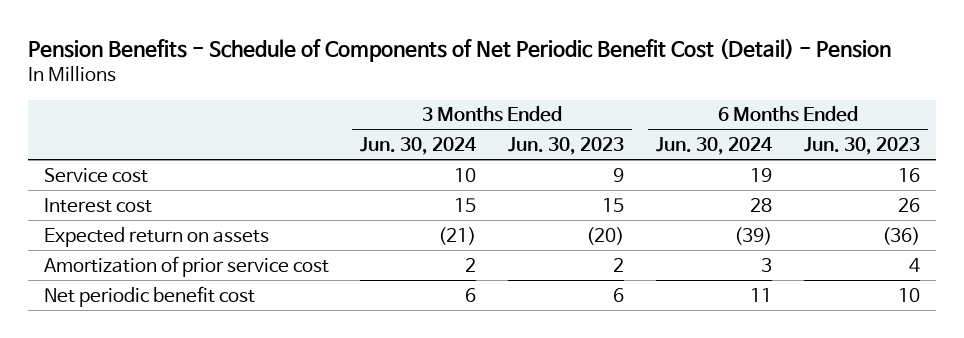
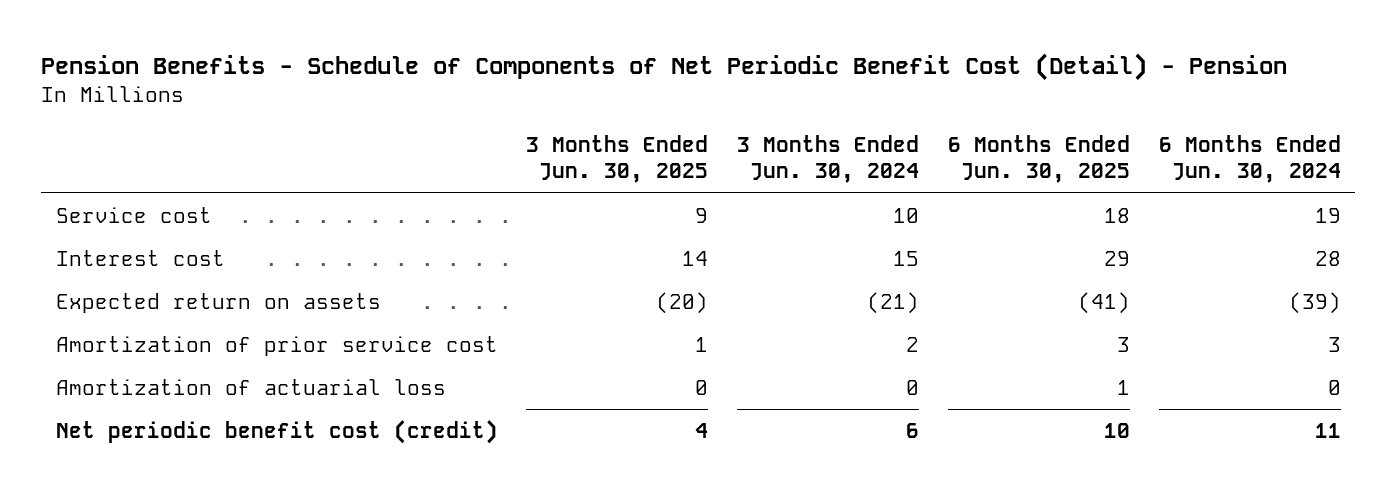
[508,137,625,156] Jun. 30, 2023 -> none
[804,137,921,156] Jun. 30, 2023 -> none
none -> [526,134,709,184] 3 Months Ended Jun. 30, 2025
none -> [947,134,1130,184] 6 Months Ended Jun. 30, 2025
none -> [55,378,446,395] Amortization of actuarial loss
[43,285,255,307] Net periodic benefit cost -> [55,419,498,444] Net periodic benefit cost (credit)

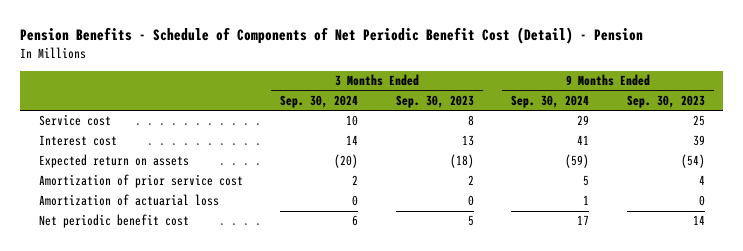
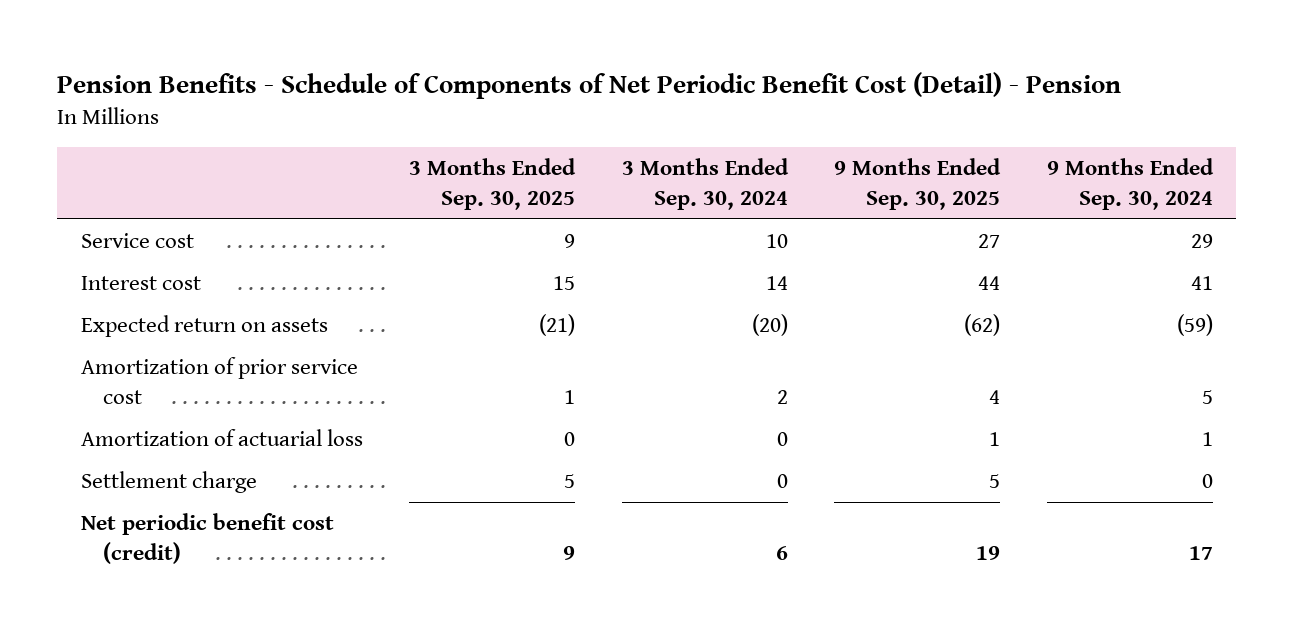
[395,94,474,108] Sep. 30, 2023 -> none
[626,94,705,108] Sep. 30, 2023 -> none
none -> [409,158,577,210] 3 Months Ended Sep. 30, 2025
none -> [834,158,1002,210] 9 Months Ended Sep. 30, 2025
none -> [80,471,257,494] Settlement charge
[38,214,189,229] Net periodic benefit cost -> [80,513,334,564] Net periodic benefit cost (credit)

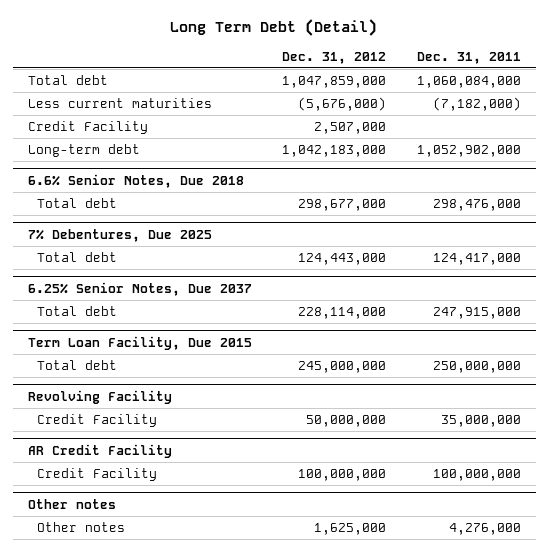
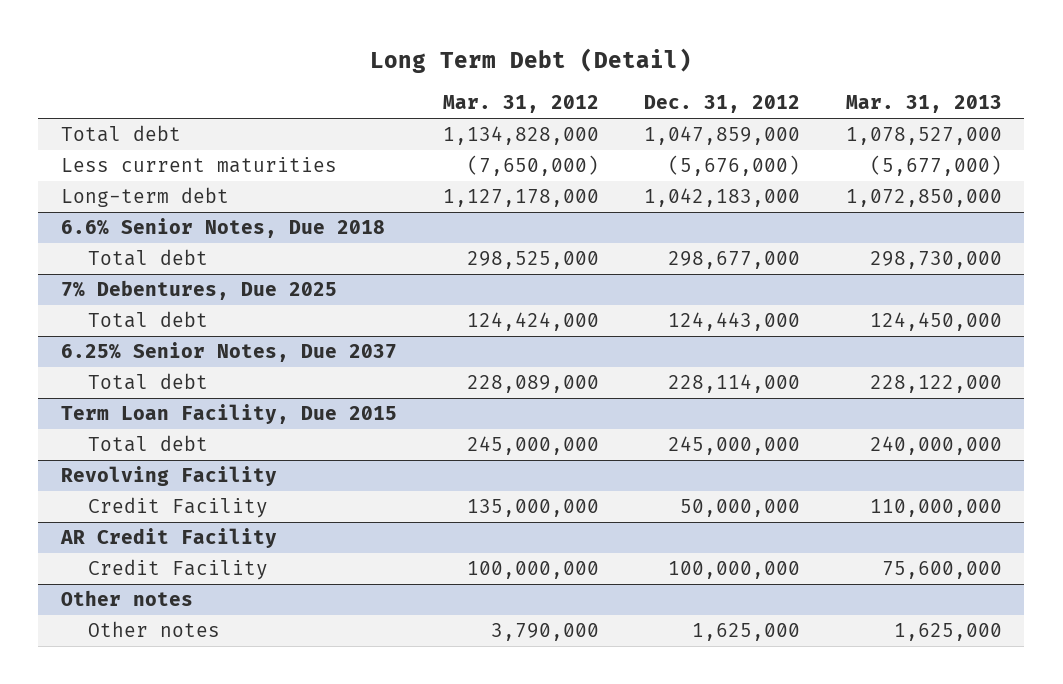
[416,51,521,64] Dec. 31, 2011 -> none
none -> [442,95,599,114] Mar. 31, 2012
none -> [845,95,1002,114] Mar. 31, 2013
[27,120,148,134] Credit Facility -> none

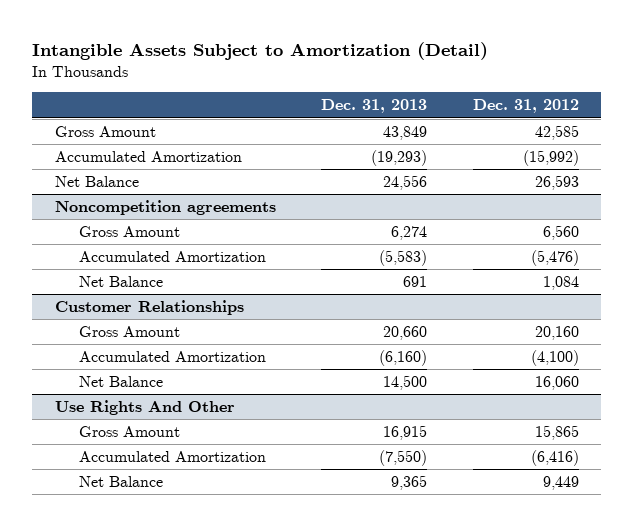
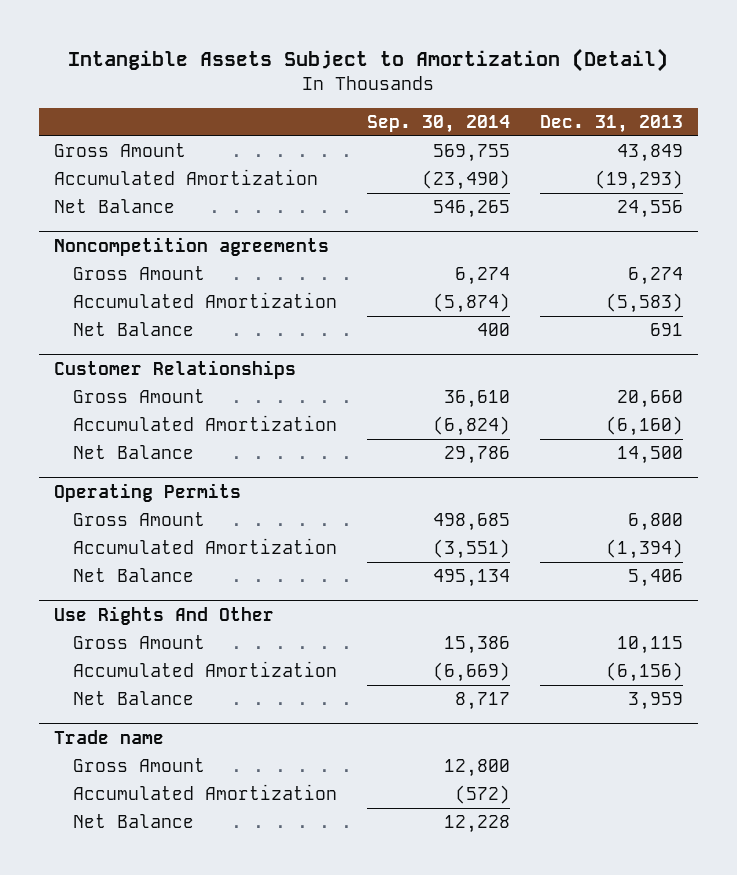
[472,99,579,114] Dec. 31, 2012 -> none
none -> [366,114,510,133] Sep. 30, 2014
none -> [54,482,242,502] Operating Permits
none -> [72,512,205,527] Gross Amount
none -> [72,538,337,555] Accumulated Amortization
none -> [72,568,194,583] Net Balance
[383,424,428,440] 16,915 -> [616,636,683,655] 10,115
[379,449,428,466] (7,550) -> [605,662,683,683] (6,156)
[391,474,428,490] 9,365 -> [627,692,683,711] 3,959
none -> [54,729,165,744] Trade name
none -> [72,758,205,773] Gross Amount
none -> [72,784,337,801] Accumulated Amortization
none -> [72,814,194,829] Net Balance

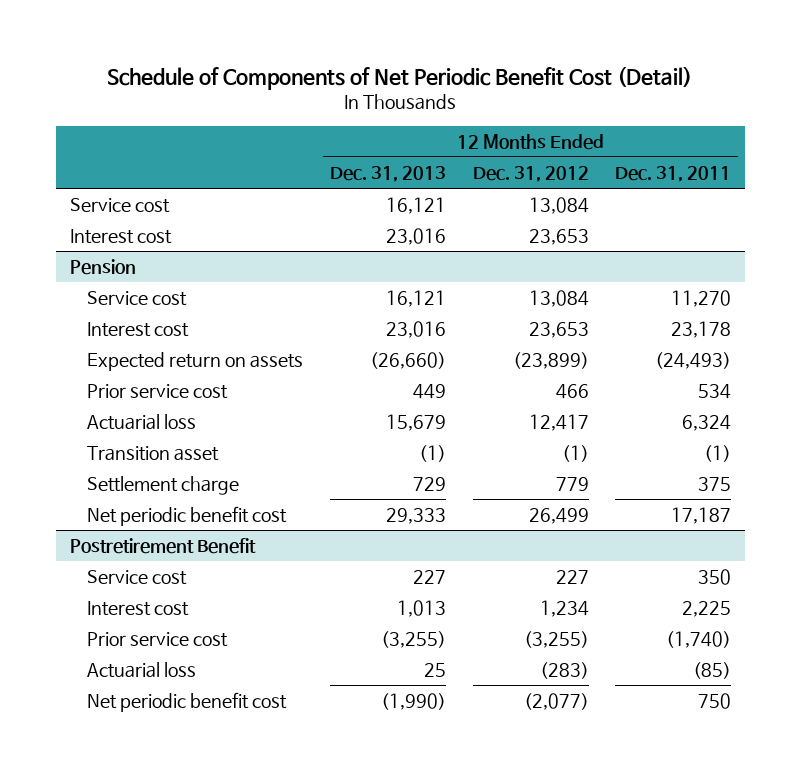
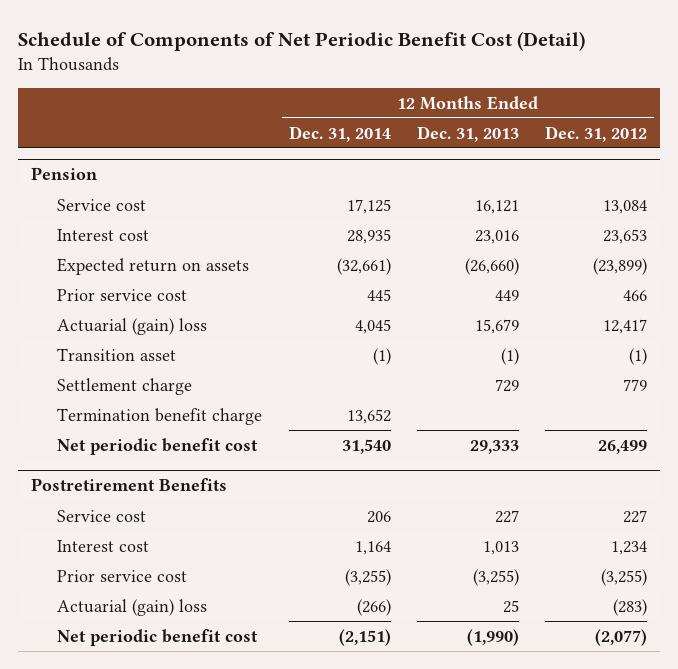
[615,165,732,182] Dec. 31, 2011 -> none
none -> [288,125,391,142] Dec. 31, 2014
[69,197,170,213] Service cost -> none
[69,228,172,244] Interest cost -> none
[87,413,197,430] Actuarial loss -> [57,317,208,335] Actuarial (gain) loss
none -> [57,407,263,425] Termination benefit charge
[69,537,256,554] Postretirement Benefit -> [31,478,228,492] Postretirement Benefits
[87,661,197,678] Actuarial loss -> [57,598,208,616] Actuarial (gain) loss

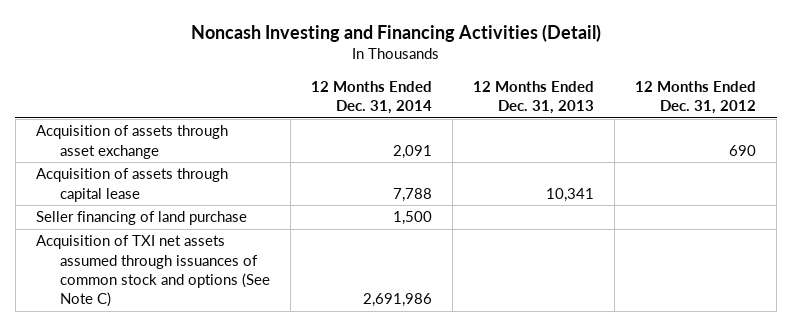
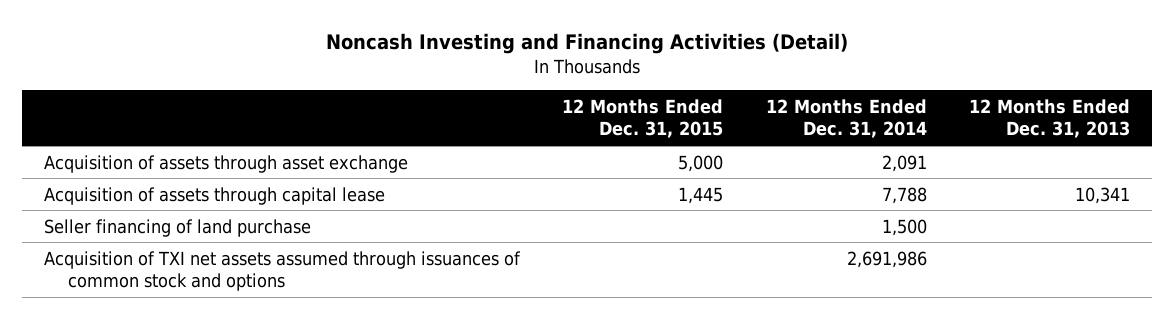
[635,80,757,114] 12 Months Ended Dec. 31, 2012 -> none
none -> [562,98,724,139] 12 Months Ended Dec. 31, 2015
[35,235,270,308] Acquisition of TXI net assets assumed through issuances of common stock and options (See Note C) -> [43,250,521,292] Acquisition of TXI net assets assumed through issuances of common stock and options

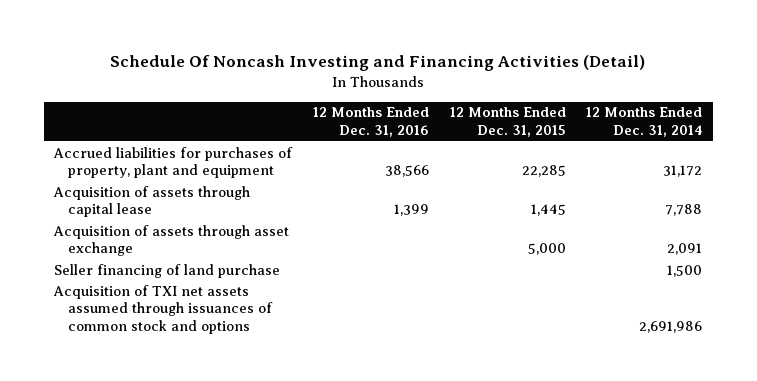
[325,33,848,55] Noncash Investing and Financing Activities (Detail) -> [110,55,646,72] Schedule Of Noncash Investing and Financing Activities (Detail)
[969,98,1131,139] 12 Months Ended Dec. 31, 2013 -> none
none -> [313,107,430,138] 12 Months Ended Dec. 31, 2016
none -> [53,146,294,179] Accrued liabilities for purchases of property, plant and equipment
[43,154,408,173] Acquisition of assets through asset exchange -> [53,224,290,257] Acquisition of assets through asset exchange

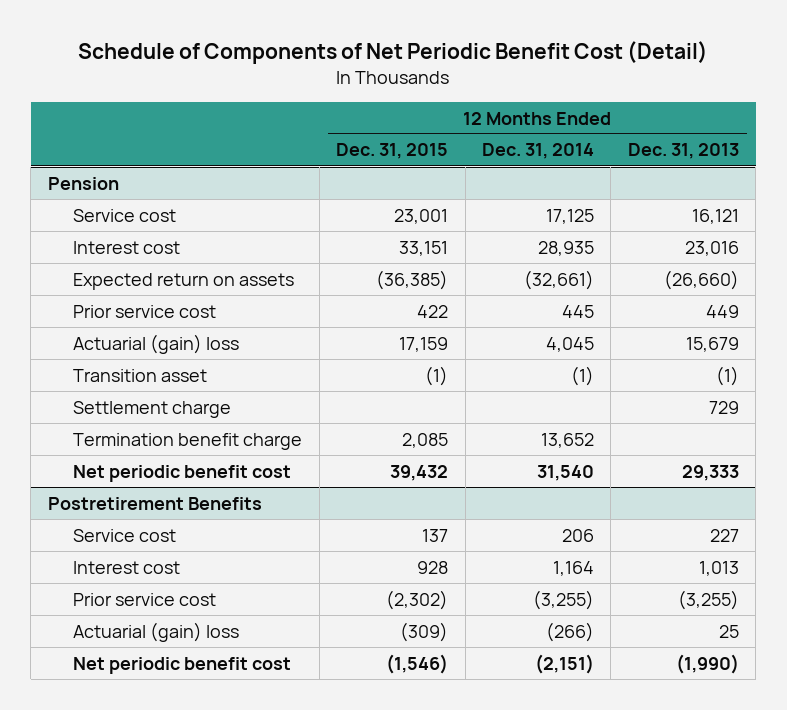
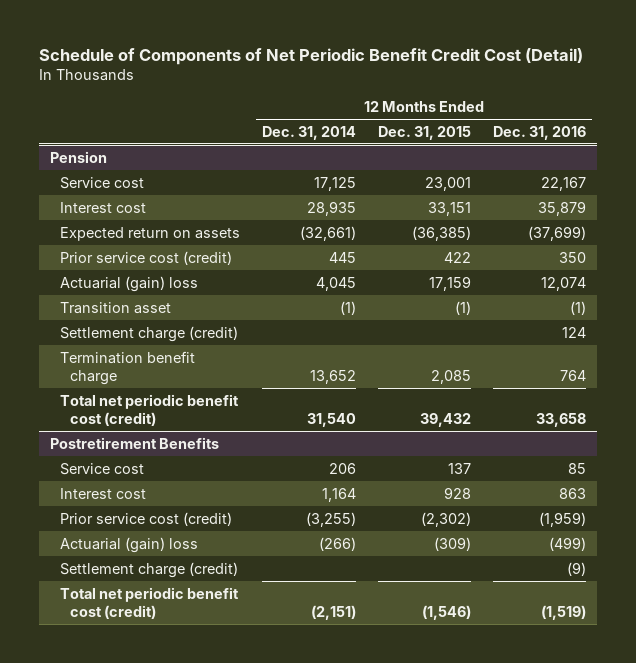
[78,41,709,65] Schedule of Components of Net Periodic Benefit Cost (Detail) -> [38,48,583,66] Schedule of Components of Net Periodic Benefit Credit Cost (Detail)
[627,143,739,160] Dec. 31, 2013 -> none
none -> [493,125,587,140] Dec. 31, 2016
[73,304,217,318] Prior service cost -> [59,250,232,265] Prior service cost (credit)
[73,400,232,418] Settlement charge -> [59,325,238,342] Settlement charge (credit)
[73,464,292,482] Net periodic benefit cost -> [59,393,239,426] Total net periodic benefit cost (credit)
[73,592,217,606] Prior service cost -> [59,511,232,526] Prior service cost (credit)
none -> [59,561,238,578] Settlement charge (credit)
[73,656,292,674] Net periodic benefit cost -> [59,586,239,619] Total net periodic benefit cost (credit)

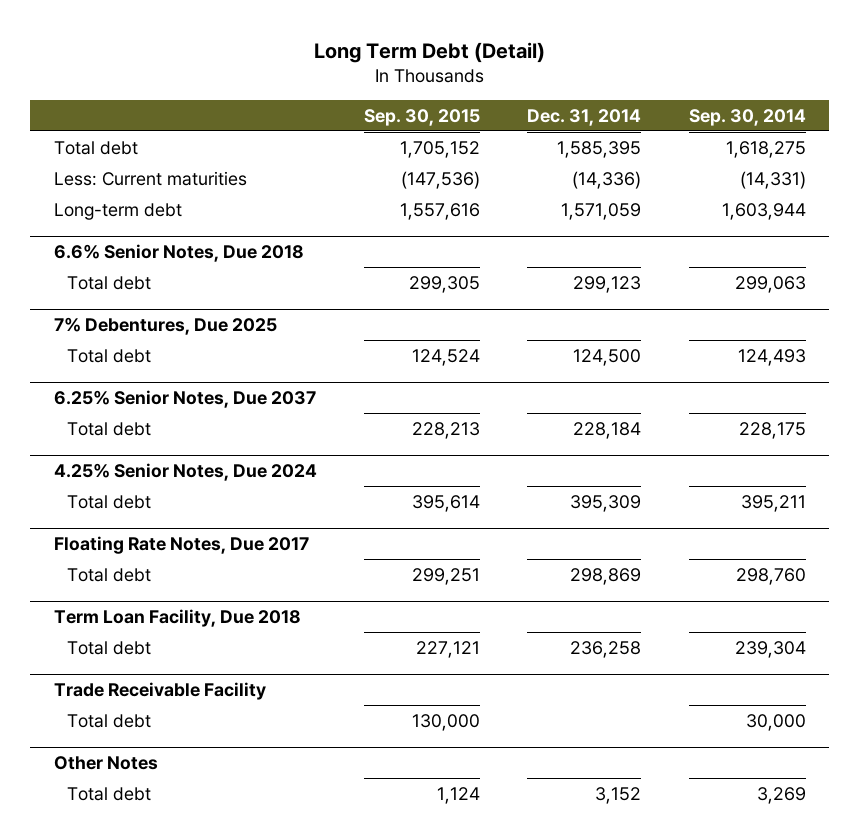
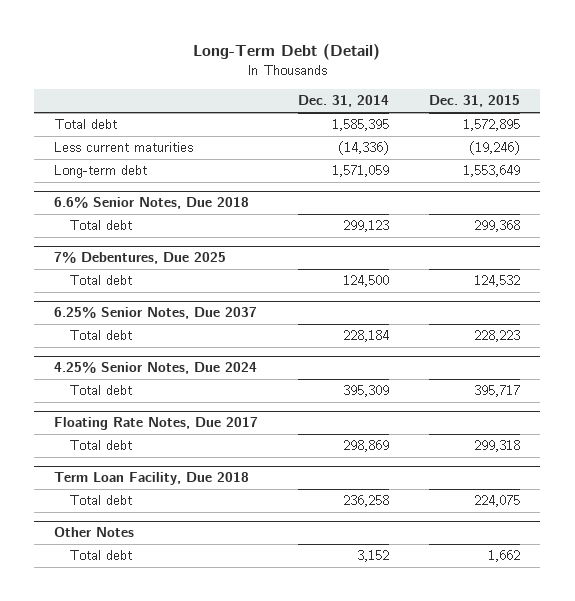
[313,42,545,64] Long Term Debt (Detail) -> [193,44,381,61] Long-Term Debt (Detail)
[364,108,481,126] Sep. 30, 2015 -> none
[688,108,806,126] Sep. 30, 2014 -> none
none -> [429,95,521,108] Dec. 31, 2015
[53,170,247,186] Less: Current maturities -> [54,142,194,153] Less current maturities
[53,682,266,701] Trade Receivable Facility -> none
[67,713,152,728] Total debt -> none

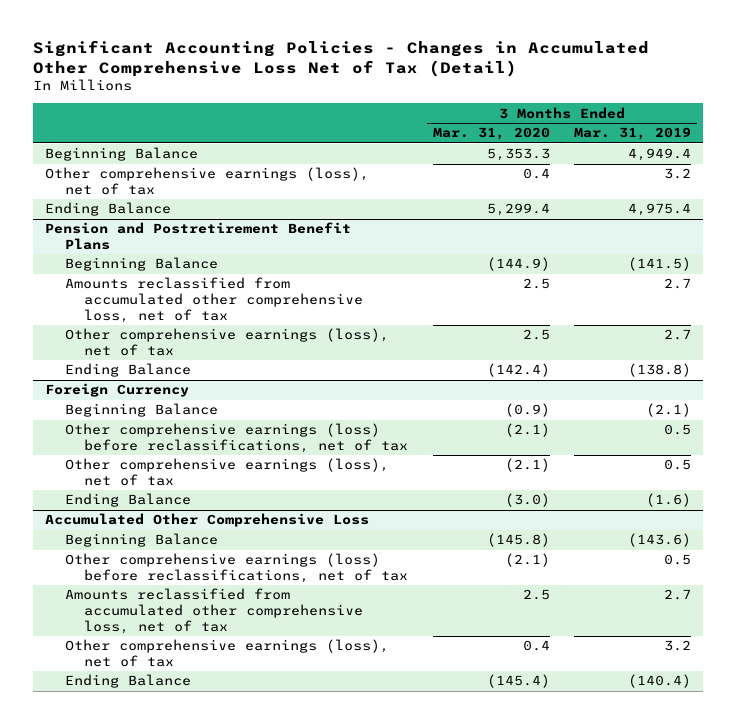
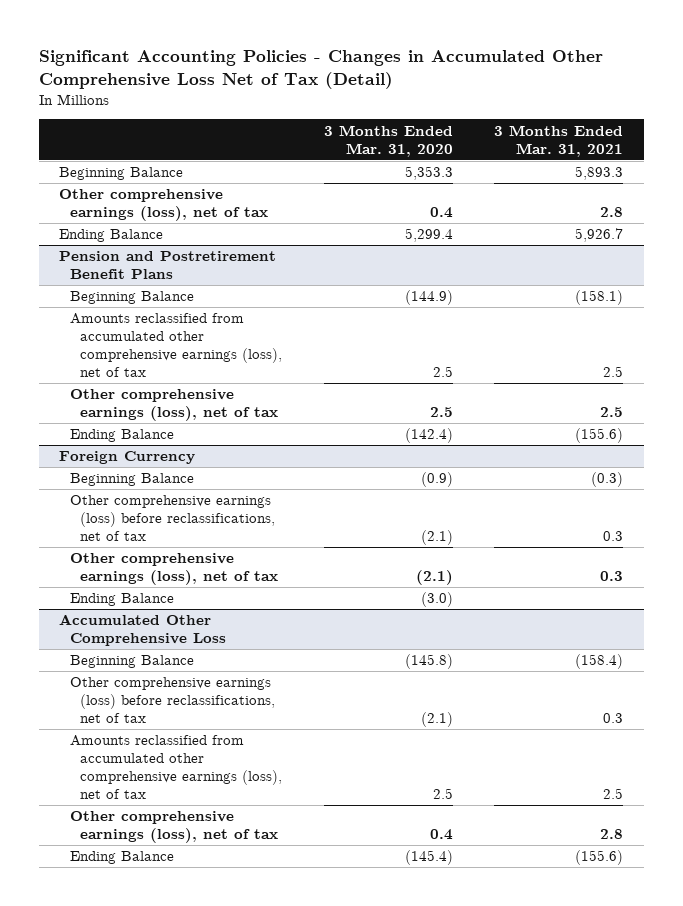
[574,127,692,141] Mar. 31, 2019 -> none
none -> [494,124,624,157] 3 Months Ended Mar. 31, 2021
[64,277,364,323] Amounts reclassified from accumulated other comprehensive loss, net of tax -> [69,313,283,377] Amounts reclassified from accumulated other comprehensive earnings (loss), net of tax
[64,588,364,634] Amounts reclassified from accumulated other comprehensive loss, net of tax -> [69,735,283,799] Amounts reclassified from accumulated other comprehensive earnings (loss), net of tax

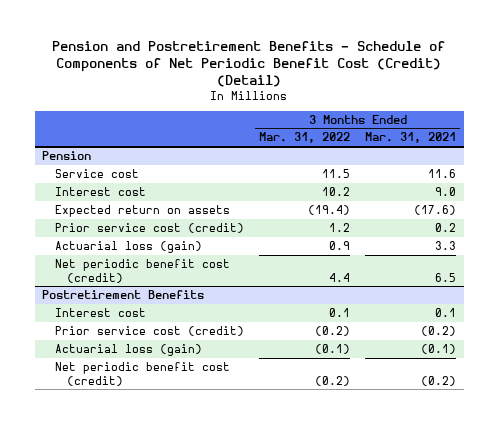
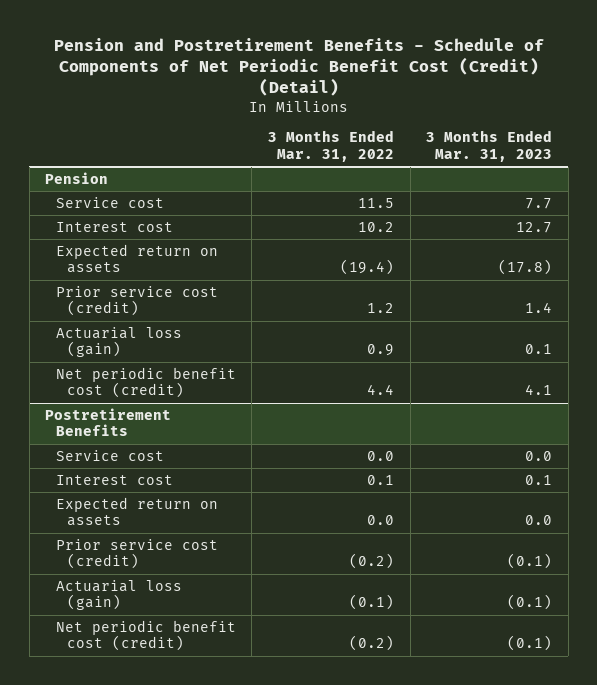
[365,132,457,144] Mar. 31, 2021 -> none
none -> [426,130,553,163] 3 Months Ended Mar. 31, 2023
none -> [55,449,164,461] Service cost
none -> [55,496,218,527] Expected return on assets

